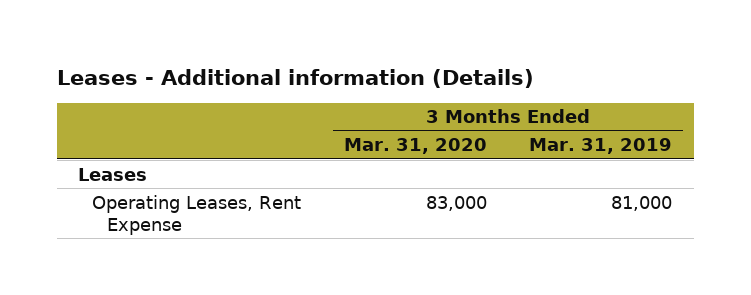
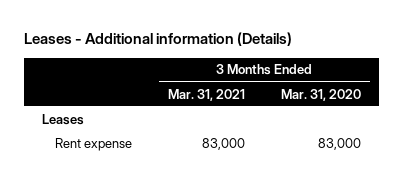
[529,138,673,155] Mar. 31, 2019 -> none
none -> [167,88,245,101] Mar. 31, 2021
[92,194,302,235] Operating Leases, Rent Expense -> [54,137,132,151] Rent expense

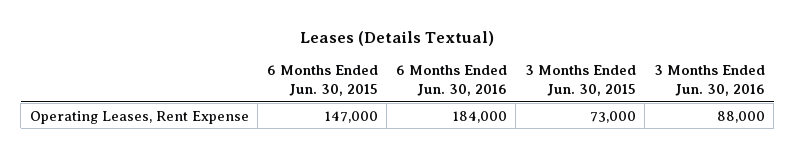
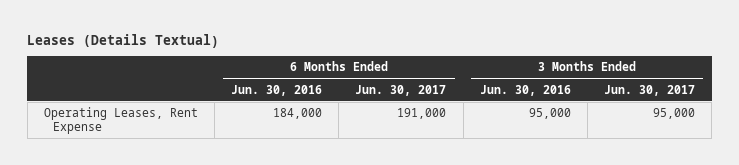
[266,65,378,97] 6 Months Ended Jun. 30, 2015 -> none
[524,65,636,97] 3 Months Ended Jun. 30, 2015 -> none
none -> [355,84,447,96] Jun. 30, 2017
none -> [603,84,695,96] Jun. 30, 2017
[716,110,765,123] 88,000 -> [528,108,571,120] 95,000

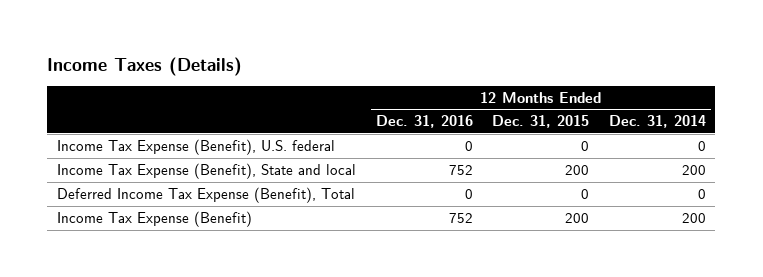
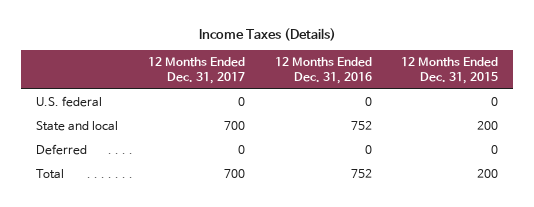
[608,115,706,129] Dec. 31, 2014 -> none
none -> [147,57,245,84] 12 Months Ended Dec. 31, 2017
[57,139,336,156] Income Tax Expense (Benefit), U.S. federal -> [36,95,103,107] U.S. federal
[57,163,357,180] Income Tax Expense (Benefit), State and local -> [36,120,119,131] State and local
[57,187,356,204] Deferred Income Tax Expense (Benefit), Total -> [36,143,88,155] Deferred
[57,211,253,228] Income Tax Expense (Benefit) -> [36,168,65,179] Total

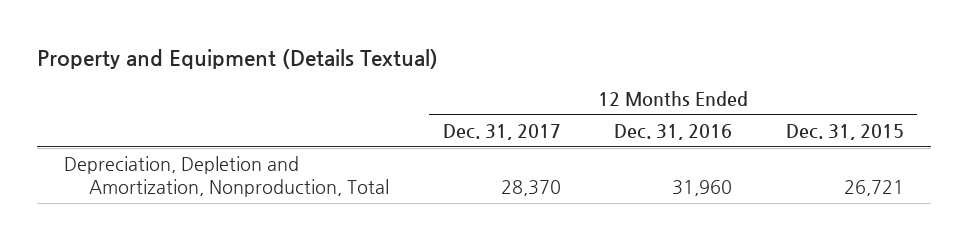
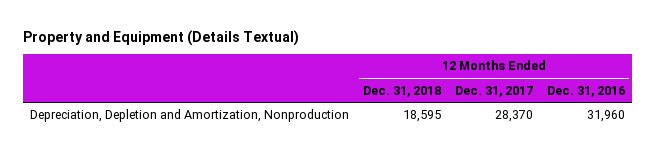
[785,124,904,141] Dec. 31, 2015 -> none
none -> [362,85,441,97] Dec. 31, 2018
[63,156,390,198] Depreciation, Depletion and Amortization, Nonproduction, Total -> [29,109,349,123] Depreciation, Depletion and Amortization, Nonproduction

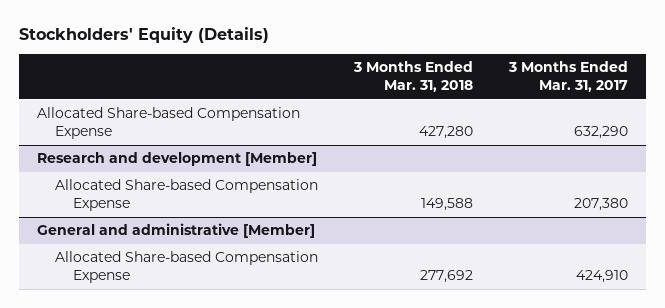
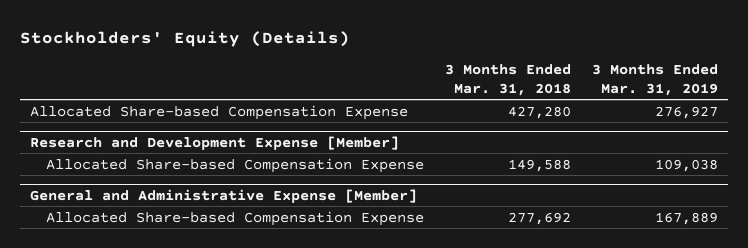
[508,61,629,93] 3 Months Ended Mar. 31, 2017 -> none
none -> [591,64,718,96] 3 Months Ended Mar. 31, 2019
[36,152,317,167] Research and development [Member] -> [30,135,400,150] Research and Development Expense [Member]
[36,223,315,239] General and administrative [Member] -> [30,188,418,203] General and Administrative Expense [Member]

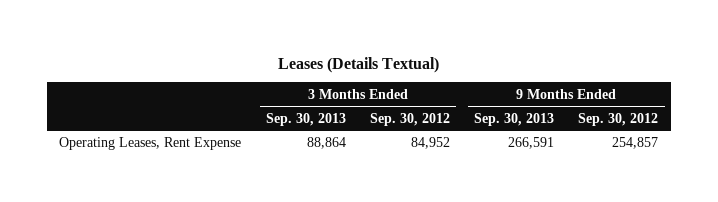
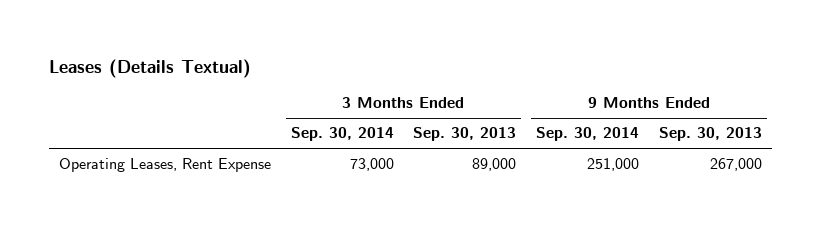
[369,112,450,126] Sep. 30, 2012 -> none
[578,112,659,126] Sep. 30, 2012 -> none
none -> [290,127,394,142] Sep. 30, 2014
none -> [536,127,640,142] Sep. 30, 2014
[306,137,346,150] 88,864 -> [472,158,517,172] 89,000
[508,137,555,150] 266,591 -> [709,158,762,172] 267,000

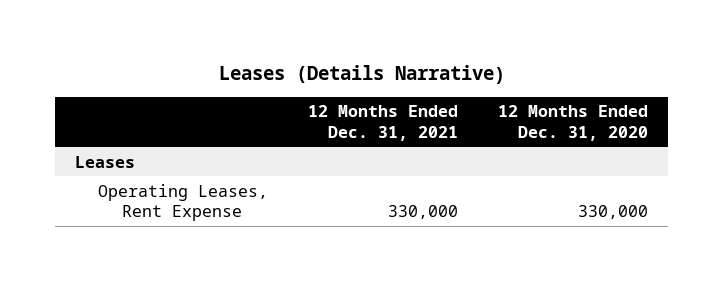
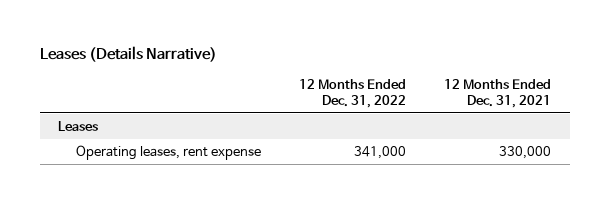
[498,105,649,141] 12 Months Ended Dec. 31, 2020 -> none
none -> [299,79,407,108] 12 Months Ended Dec. 31, 2022
[98,183,269,222] Operating Leases, Rent Expense -> [76,145,262,161] Operating leases, rent expense

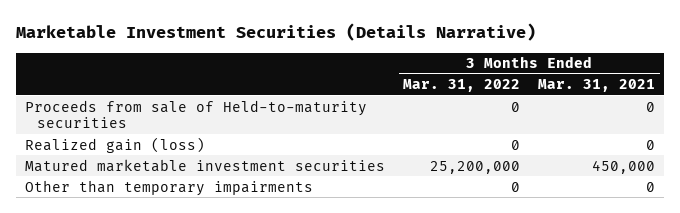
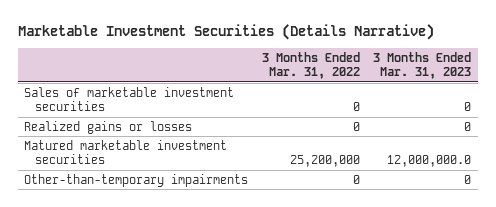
[538,79,656,93] Mar. 31, 2021 -> none
none -> [373,51,472,80] 3 Months Ended Mar. 31, 2023
[25,99,368,129] Proceeds from sale of Held-to-maturity securities -> [24,86,235,112] Sales of marketable investment securities
[25,136,206,153] Realized gain (loss) -> [24,120,193,134] Realized gains or losses
[25,179,314,196] Other than temporary impairments -> [24,173,249,187] Other-than-temporary impairments

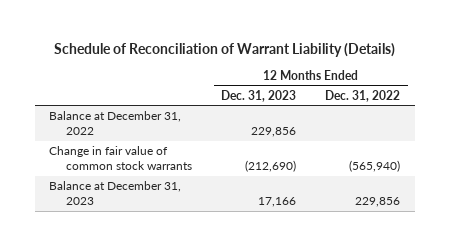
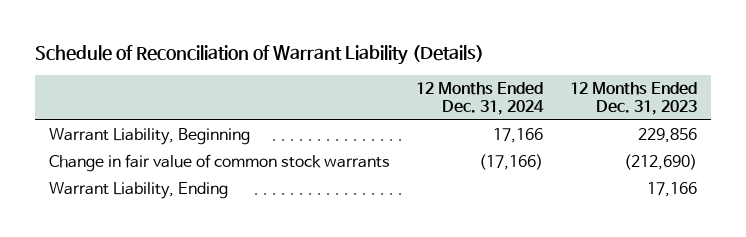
[325,89,401,102] Dec. 31, 2022 -> none
none -> [416,81,545,116] 12 Months Ended Dec. 31, 2024
[49,111,182,136] Balance at December 31, 2022 -> [48,128,250,146] Warrant Liability, Beginning
[49,181,182,206] Balance at December 31, 2023 -> [48,182,228,200] Warrant Liability, Ending

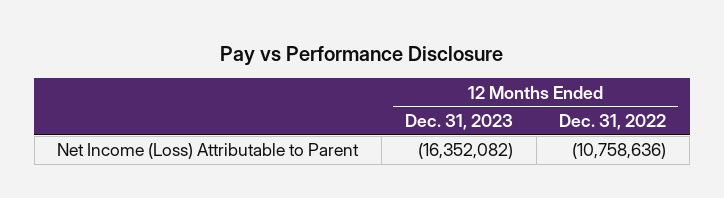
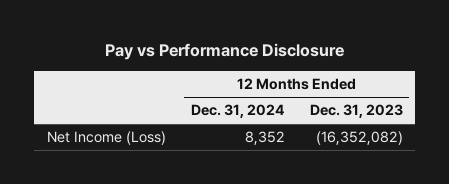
[559,113,667,130] Dec. 31, 2022 -> none
none -> [190,104,285,119] Dec. 31, 2024
[57,143,360,160] Net Income (Loss) Attributable to Parent -> [46,131,166,146] Net Income (Loss)

